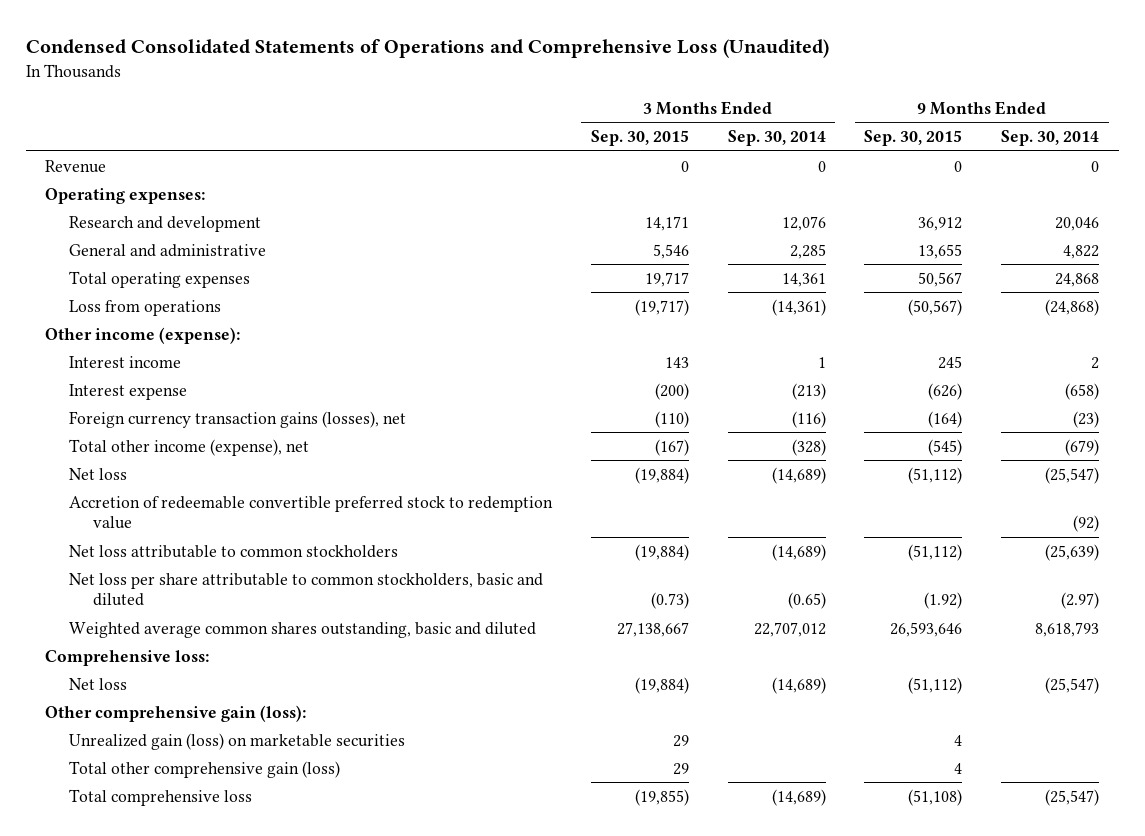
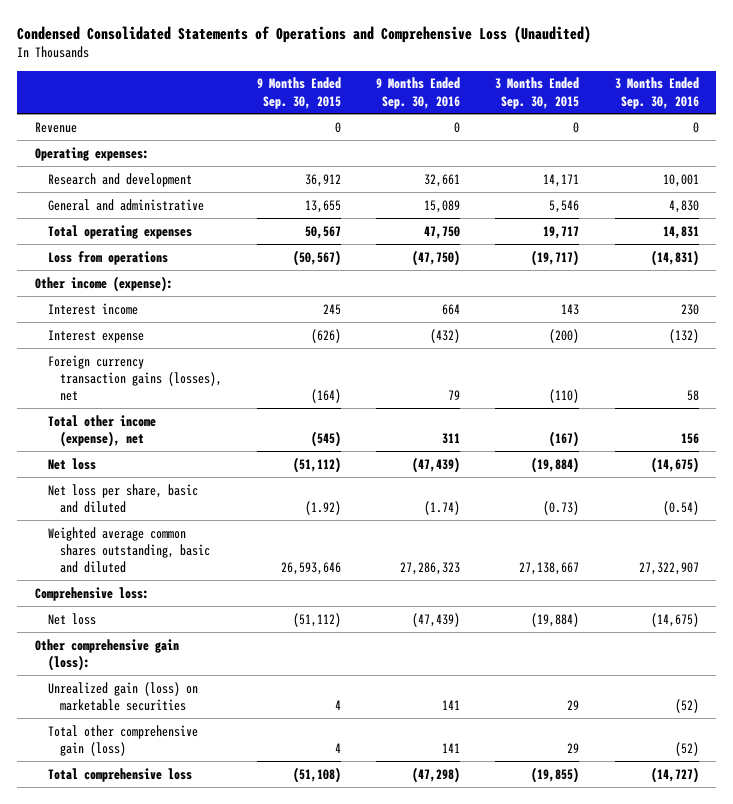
[727,130,826,147] Sep. 30, 2014 -> none
[1001,130,1100,147] Sep. 30, 2014 -> none
none -> [376,77,461,109] 9 Months Ended Sep. 30, 2016
none -> [614,77,699,109] 3 Months Ended Sep. 30, 2016
[69,495,554,530] Accretion of redeemable convertible preferred stock to redemption value -> none
[69,544,399,558] Net loss attributable to common stockholders -> none
[69,572,544,607] Net loss per share attributable to common stockholders, basic and diluted -> [47,483,198,513] Net loss per share, basic and diluted

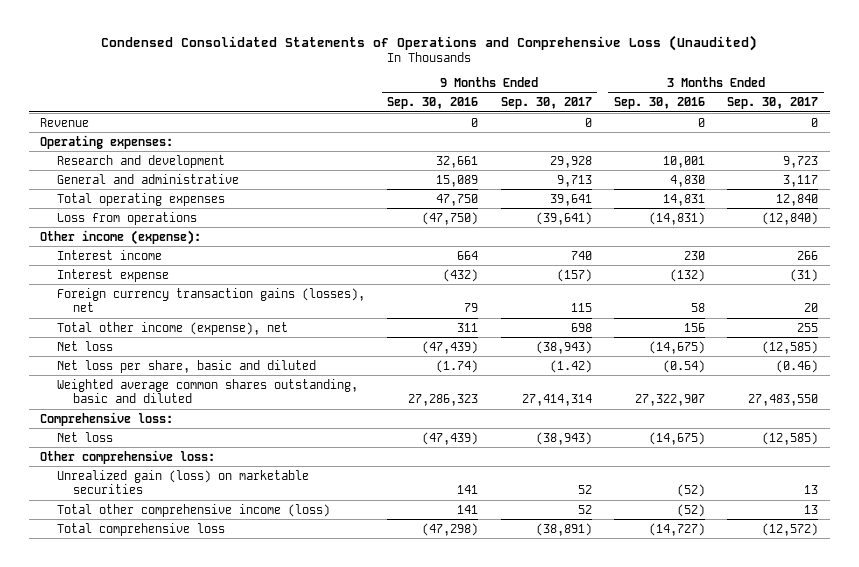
[257,77,342,109] 9 Months Ended Sep. 30, 2015 -> none
[495,77,580,109] 3 Months Ended Sep. 30, 2015 -> none
none -> [500,97,592,110] Sep. 30, 2017
none -> [727,97,819,110] Sep. 30, 2017
[34,638,179,671] Other comprehensive gain (loss): -> [40,449,216,464] Other comprehensive loss:
[47,724,198,756] Total other comprehensive gain (loss) -> [56,503,330,517] Total other comprehensive income (loss)

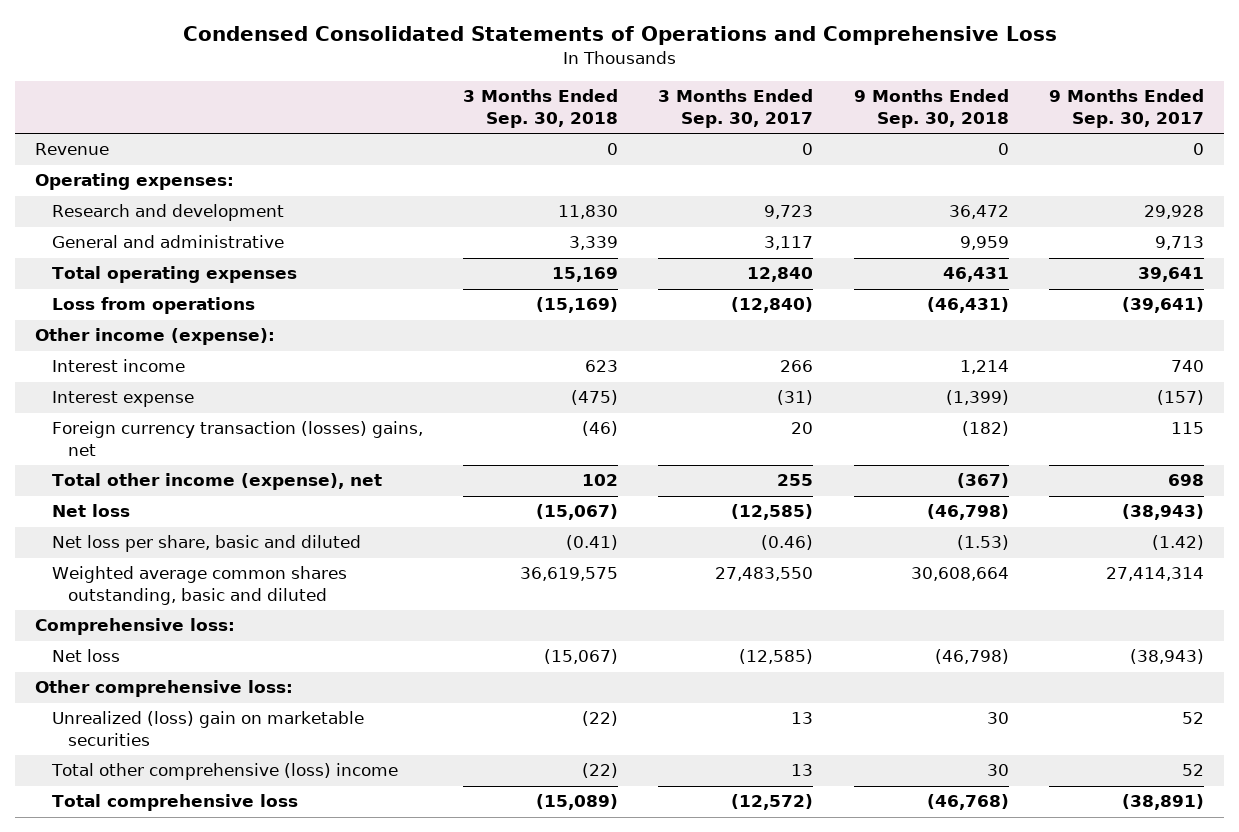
[101,35,758,52] Condensed Consolidated Statements of Operations and Comprehensive Loss (Unaudited) -> [182,26,1057,46] Condensed Consolidated Statements of Operations and Comprehensive Loss
[387,97,479,110] Sep. 30, 2016 -> none
[614,97,706,110] Sep. 30, 2016 -> none
none -> [462,89,618,129] 3 Months Ended Sep. 30, 2018
none -> [853,89,1009,129] 9 Months Ended Sep. 30, 2018
[56,287,365,313] Foreign currency transaction gains (losses), net -> [51,421,423,457] Foreign currency transaction (losses) gains, net
[56,469,309,495] Unrealized gain (loss) on marketable securities -> [51,711,364,747] Unrealized (loss) gain on marketable securities
[56,503,330,517] Total other comprehensive income (loss) -> [50,763,398,781] Total other comprehensive (loss) income

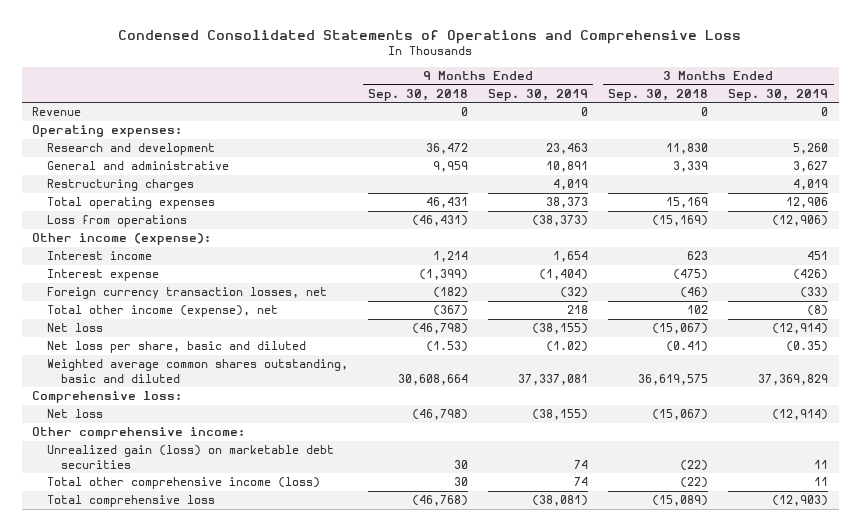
[658,89,814,129] 3 Months Ended Sep. 30, 2017 -> none
[1048,89,1204,129] 9 Months Ended Sep. 30, 2017 -> none
none -> [488,88,589,101] Sep. 30, 2019
none -> [728,88,829,101] Sep. 30, 2019
none -> [46,179,194,192] Restructuring charges
[51,421,423,457] Foreign currency transaction (losses) gains, net -> [46,287,327,300] Foreign currency transaction losses, net
[35,680,294,698] Other comprehensive loss: -> [32,427,246,440] Other comprehensive income:
[51,711,364,747] Unrealized (loss) gain on marketable securities -> [46,445,334,469] Unrealized gain (loss) on marketable debt securities
[50,763,398,781] Total other comprehensive (loss) income -> [46,477,320,490] Total other comprehensive income (loss)

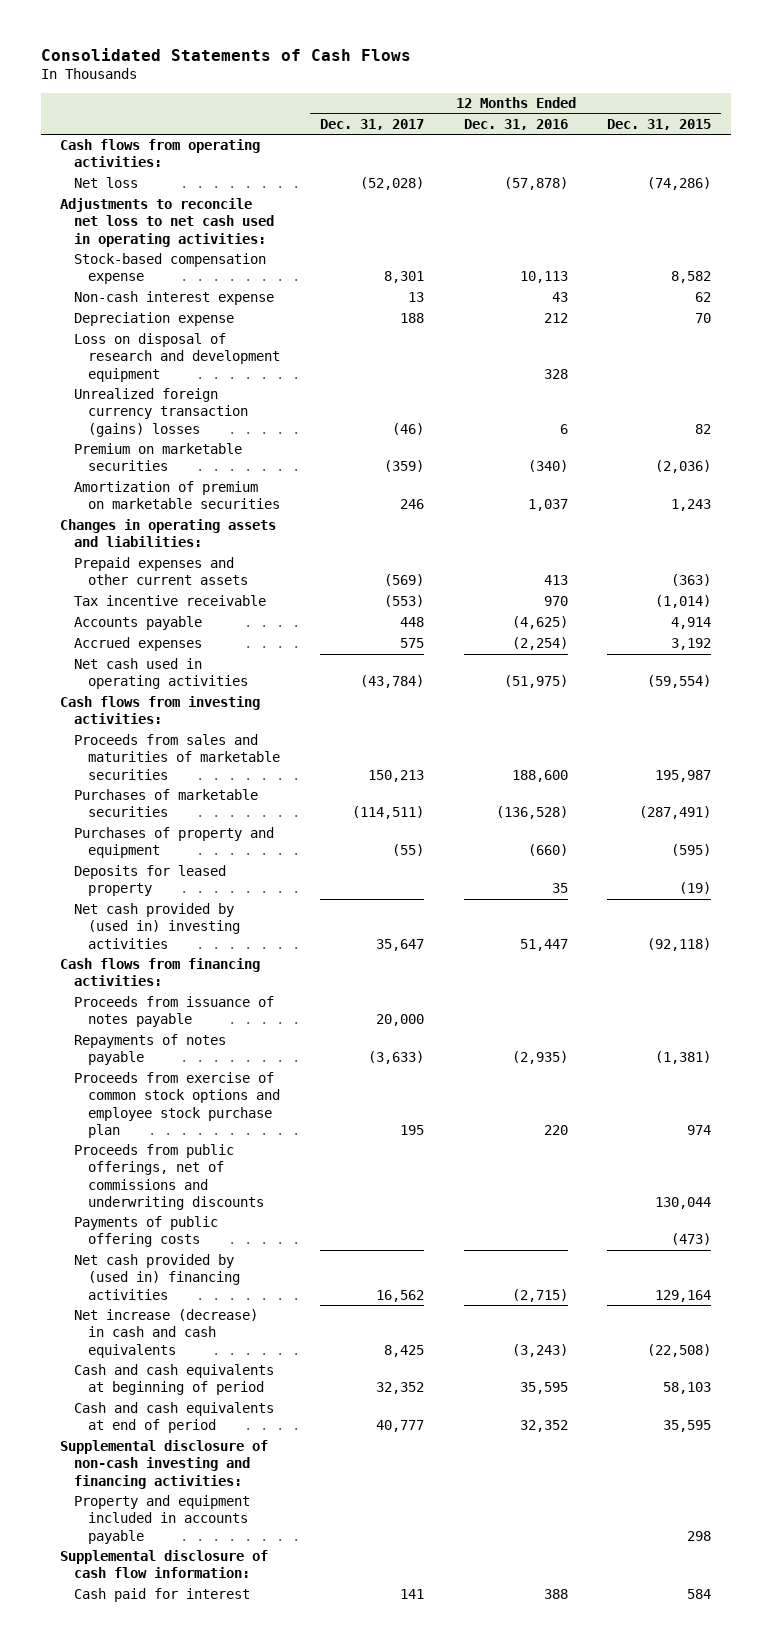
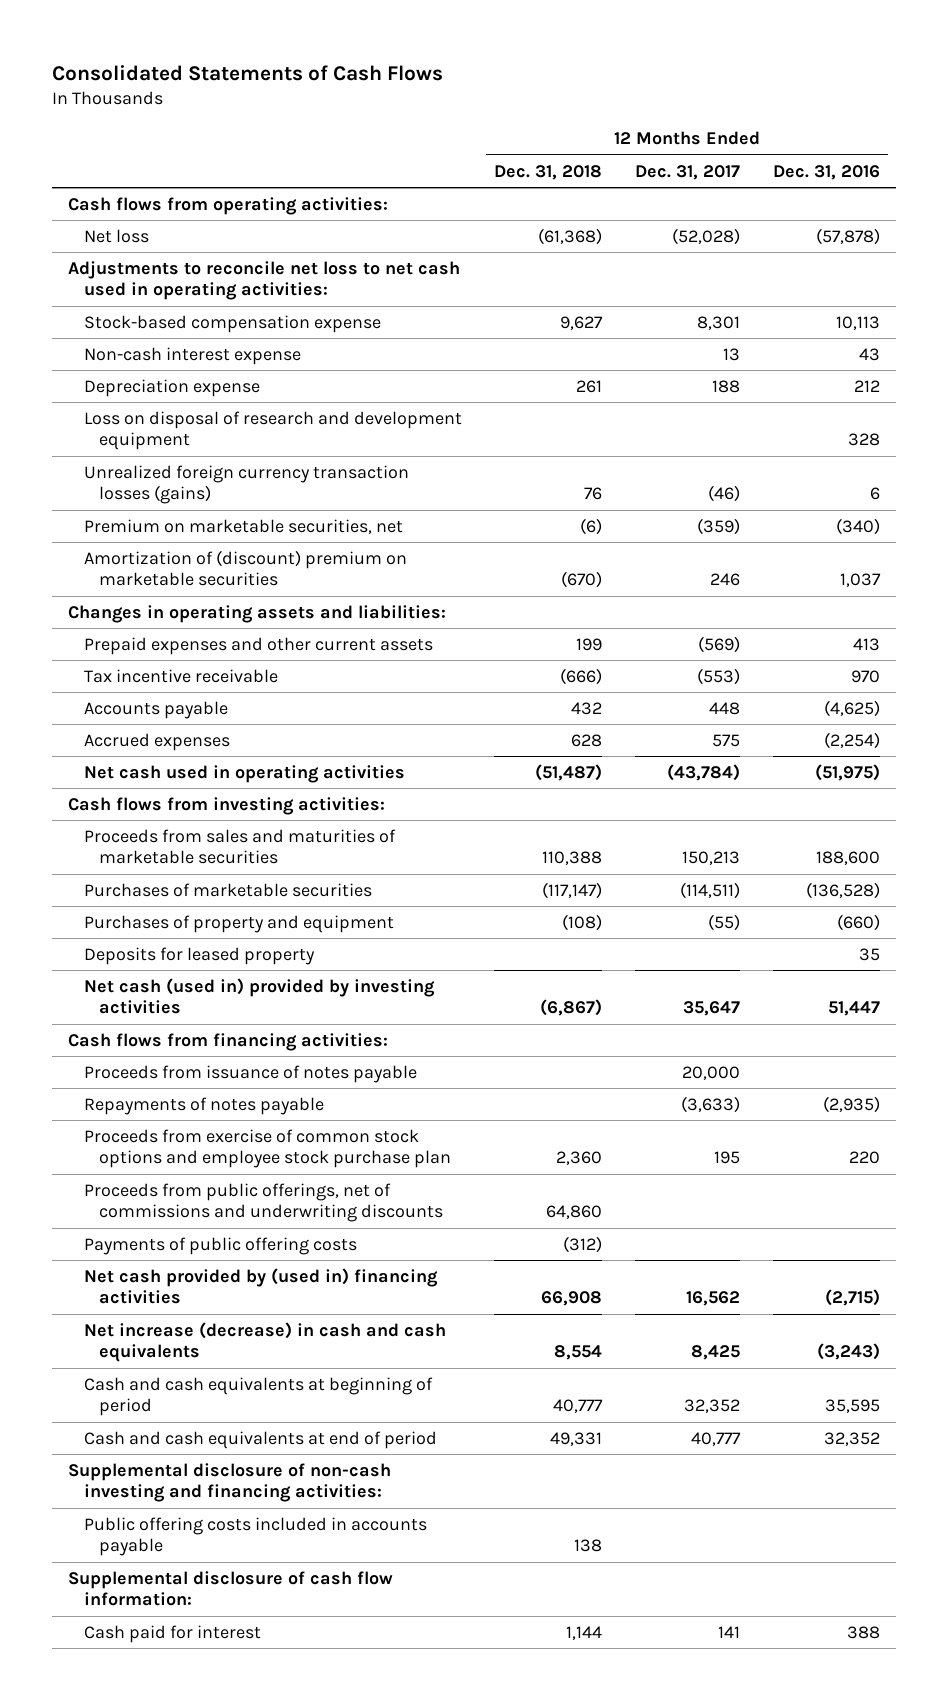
[607,118,712,130] Dec. 31, 2015 -> none
none -> [494,164,603,180] Dec. 31, 2018
[74,388,249,437] Unrealized foreign currency transaction (gains) losses -> [83,464,409,505] Unrealized foreign currency transaction losses (gains)
[74,443,243,472] Premium on marketable securities -> [83,518,403,534] Premium on marketable securities, net
[74,481,281,510] Amortization of premium on marketable securities -> [83,549,407,587] Amortization of (discount) premium on marketable securities
[74,903,241,949] Net cash provided by (used in) investing activities -> [83,977,435,1015] Net cash (used in) provided by investing activities
[74,1495,251,1544] Property and equipment included in accounts payable -> none
none -> [83,1516,427,1557] Public offering costs included in accounts payable

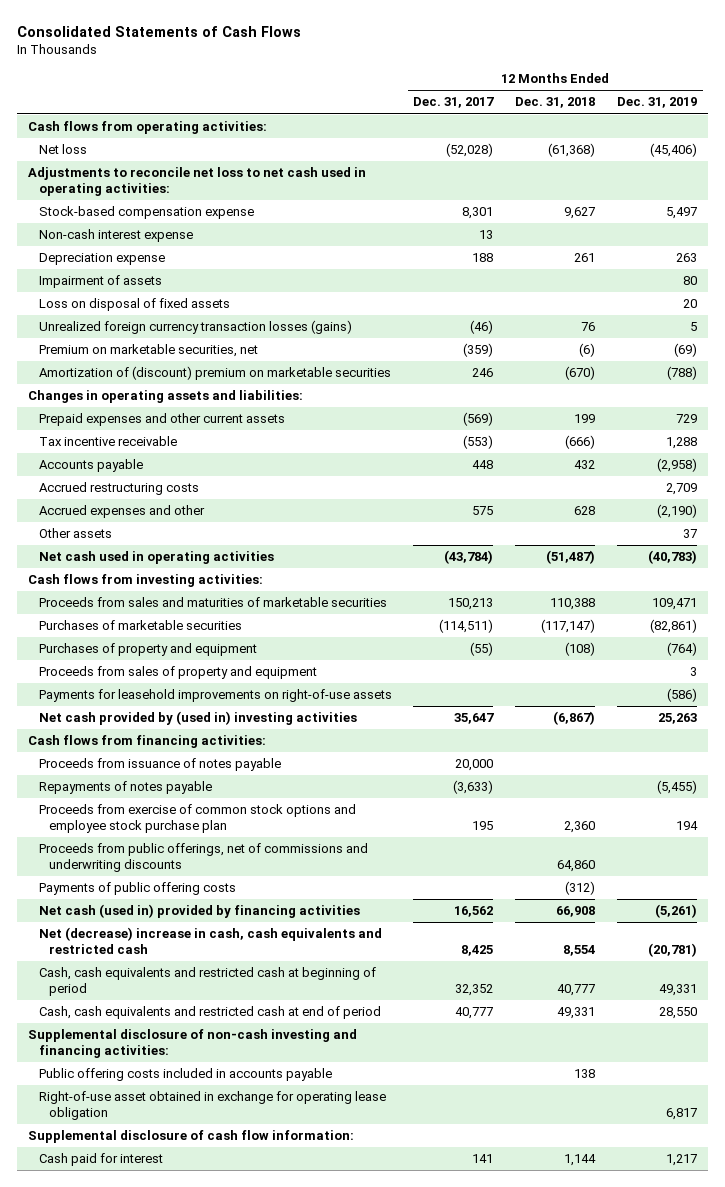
[772,164,880,180] Dec. 31, 2016 -> none
none -> [617,97,698,109] Dec. 31, 2019
none -> [38,275,162,289] Impairment of assets
[83,410,462,451] Loss on disposal of research and development equipment -> [38,298,230,312] Loss on disposal of fixed assets
none -> [38,482,199,496] Accrued restructuring costs
[83,732,230,751] Accrued expenses -> [38,505,205,519] Accrued expenses and other
none -> [38,528,112,539] Other assets
[83,946,315,965] Deposits for leased property -> none
none -> [38,666,317,680] Proceeds from sales of property and equipment
none -> [38,689,392,703] Payments for leasehold improvements on right-of-use assets
[83,977,435,1015] Net cash (used in) provided by investing activities -> [38,711,357,726] Net cash provided by (used in) investing activities
[83,1267,438,1305] Net cash provided by (used in) financing activities -> [38,904,360,919] Net cash (used in) provided by financing activities
[83,1321,446,1363] Net increase (decrease) in cash and cash equivalents -> [38,927,382,955] Net (decrease) increase in cash, cash equivalents and restricted cash
[83,1376,433,1417] Cash and cash equivalents at beginning of period -> [38,967,376,997] Cash, cash equivalents and restricted cash at beginning of period
[83,1430,437,1449] Cash and cash equivalents at end of period -> [38,1006,381,1020] Cash, cash equivalents and restricted cash at end of period
none -> [38,1091,386,1121] Right-of-use asset obtained in exchange for operating lease obligation

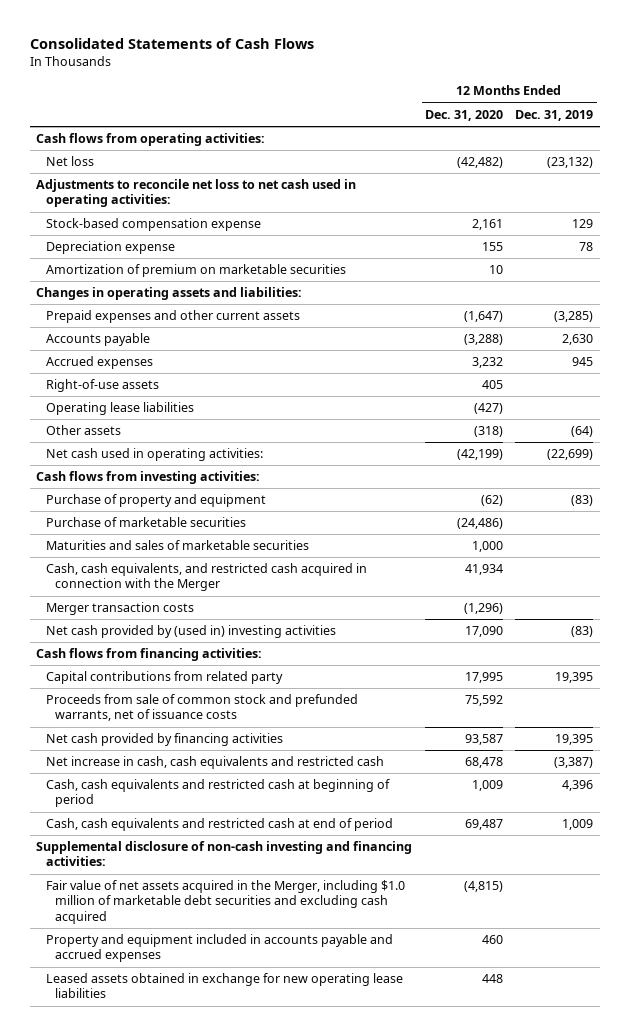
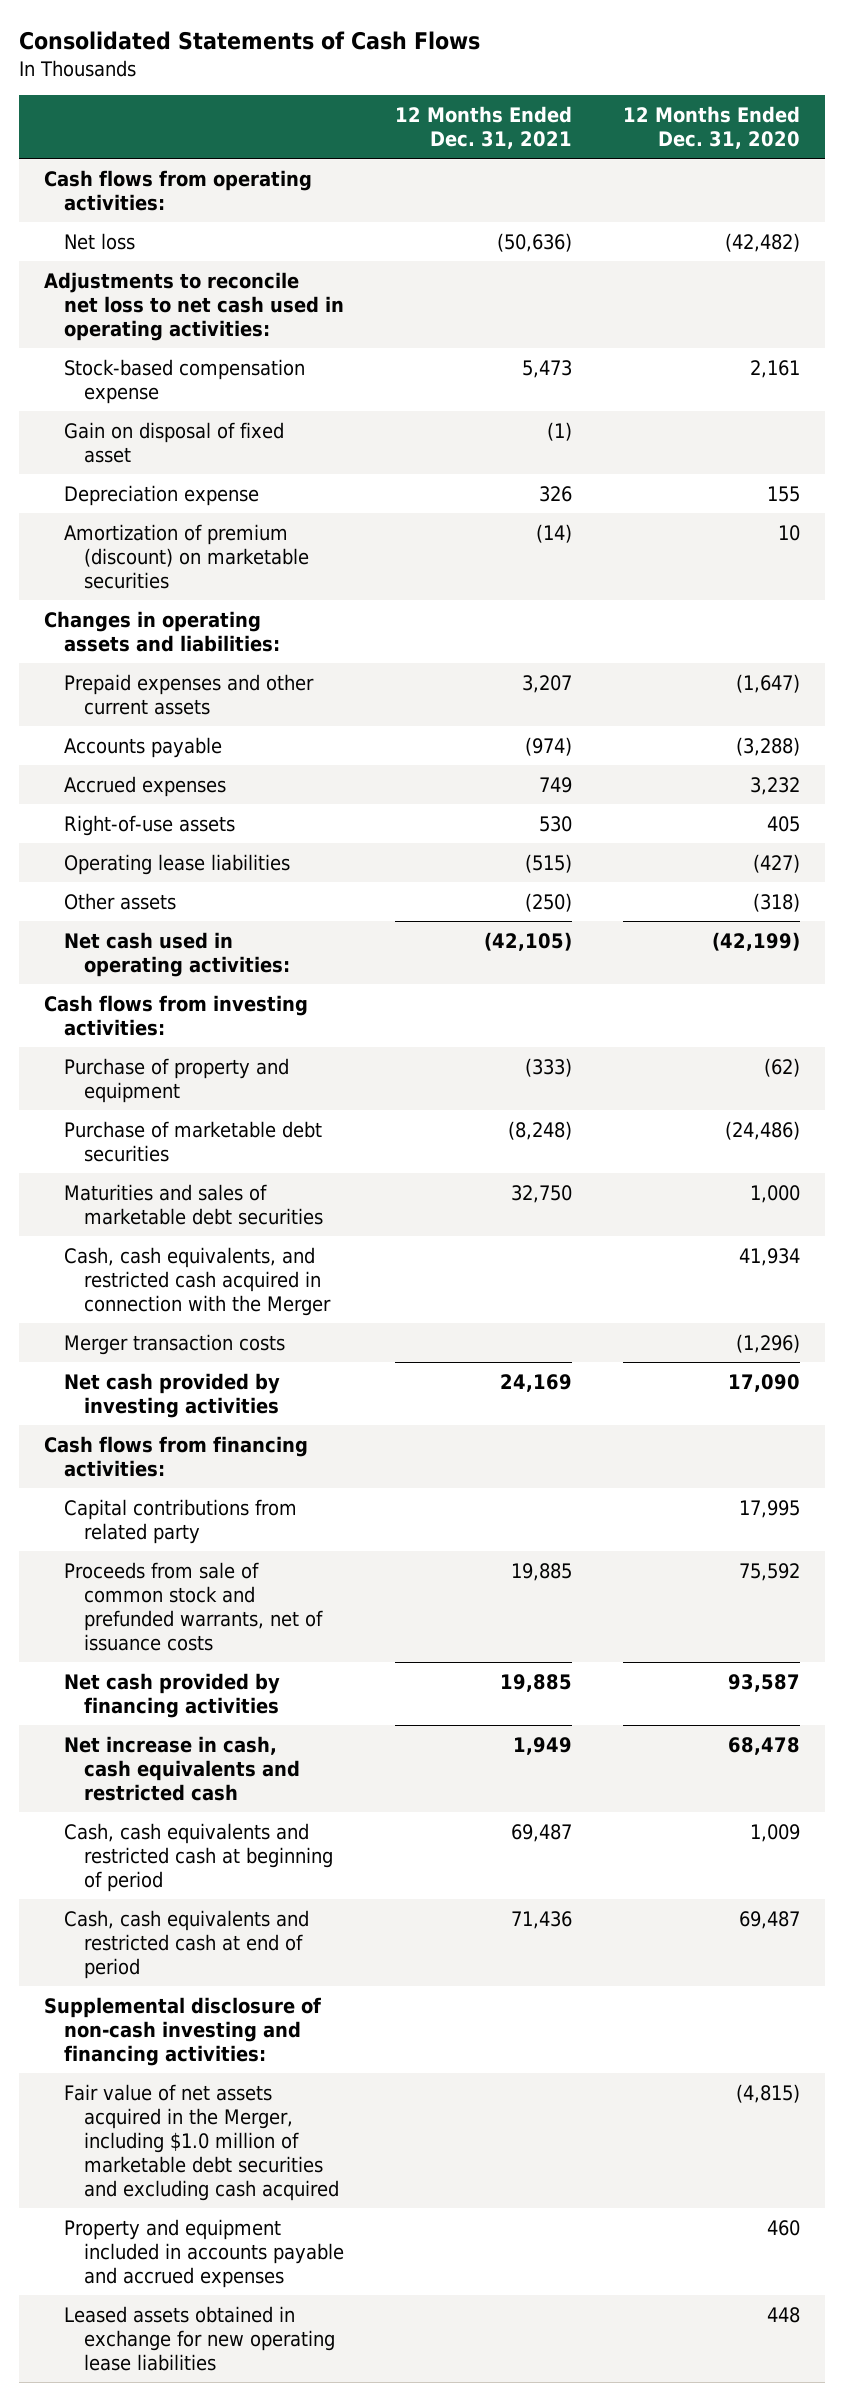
[515,109,594,121] Dec. 31, 2019 -> none
none -> [394,106,572,150] 12 Months Ended Dec. 31, 2021
none -> [64,421,285,463] Gain on disposal of fixed asset
[45,264,346,278] Amortization of premium on marketable securities -> [64,523,309,589] Amortization of premium (discount) on marketable securities
[45,517,246,528] Purchase of marketable securities -> [64,1120,323,1162] Purchase of marketable debt securities
[45,540,309,551] Maturities and sales of marketable securities -> [64,1183,323,1225] Maturities and sales of marketable debt securities
[45,625,336,639] Net cash provided by (used in) investing activities -> [64,1372,281,1418] Net cash provided by investing activities

